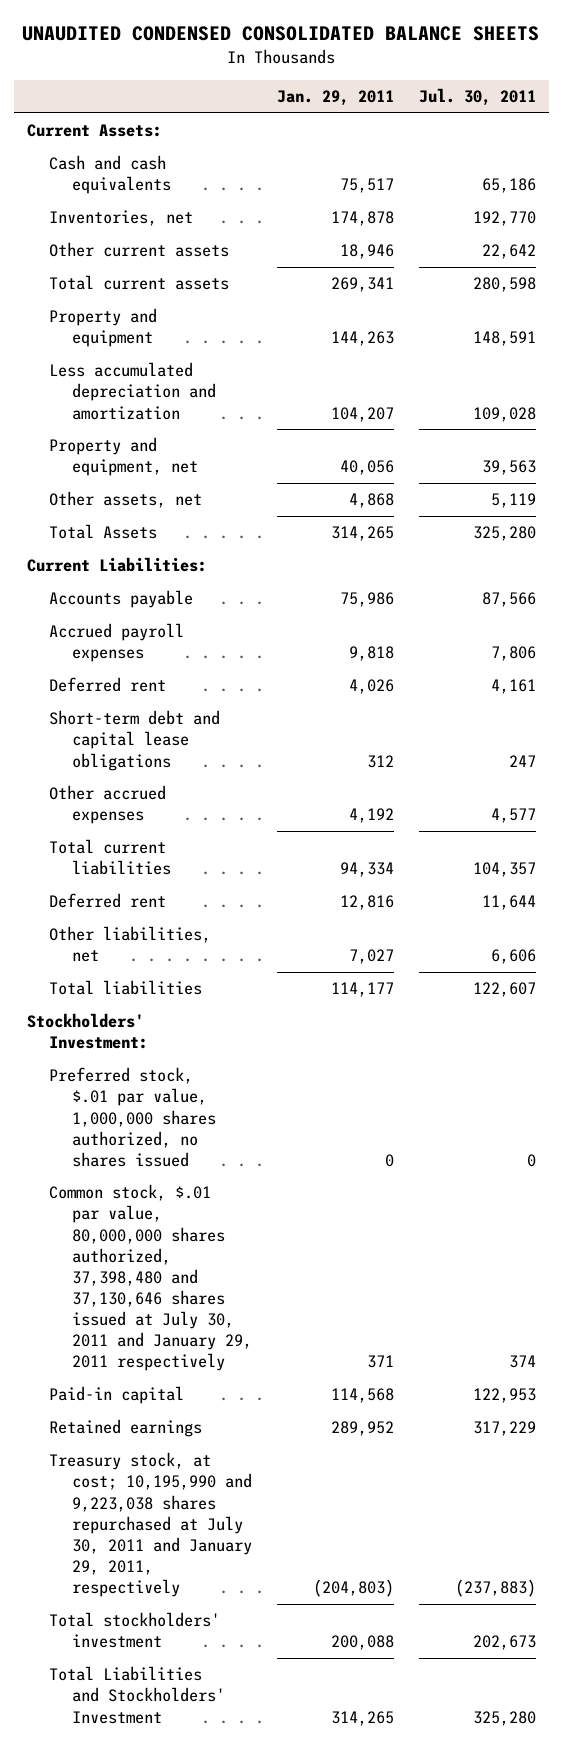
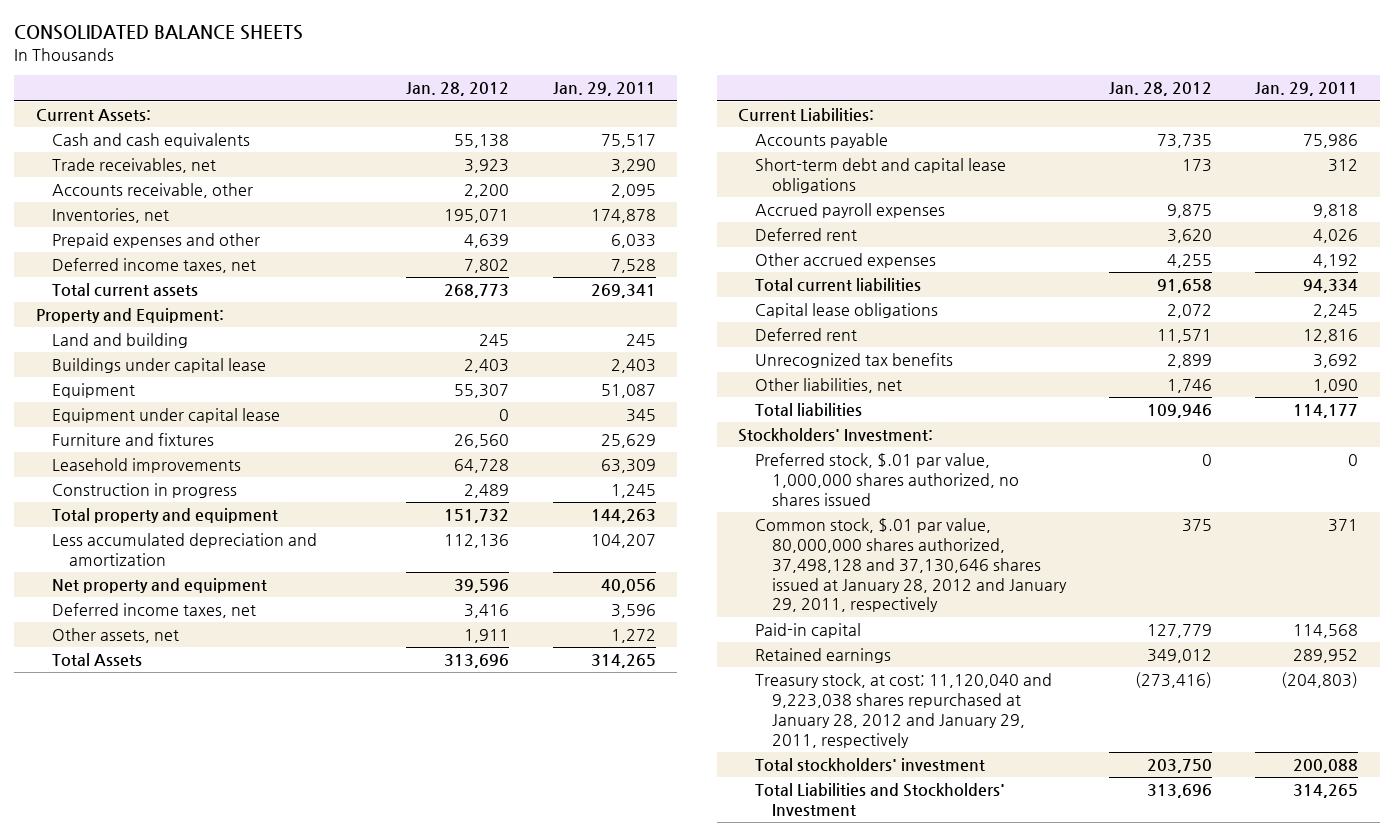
[22,26,540,42] UNAUDITED CONDENSED CONSOLIDATED BALANCE SHEETS -> [13,25,303,41] CONSOLIDATED BALANCE SHEETS
[418,87,536,106] Jul. 30, 2011 -> none
none -> [406,82,510,97] Jan. 28, 2012
none -> [52,158,217,174] Trade receivables, net
none -> [52,183,254,199] Accounts receivable, other
[49,242,230,258] Other current assets -> none
none -> [52,233,261,249] Prepaid expenses and other
none -> [52,258,257,274] Deferred income taxes, net
none -> [35,308,224,324] Property and Equipment:
none -> [52,333,189,349] Land and building
none -> [52,358,267,374] Buildings under capital lease
none -> [52,383,136,399] Equipment
none -> [52,408,281,424] Equipment under capital lease
none -> [52,433,215,447] Furniture and fixtures
none -> [52,458,242,474] Leasehold improvements
none -> [52,483,238,499] Construction in progress
[49,308,158,348] Property and equipment -> [52,508,279,524] Total property and equipment
[49,437,198,477] Property and equipment, net -> [52,578,268,594] Net property and equipment
none -> [52,603,257,619] Deferred income taxes, net
[348,493,394,509] 4,868 -> [610,629,656,644] 1,272
[49,710,221,771] Short-term debt and capital lease obligations -> [754,158,1006,193] Short-term debt and capital lease obligations
none -> [754,303,938,319] Capital lease obligations
none -> [754,353,953,369] Unrecognized tax benefits
[348,949,394,965] 7,027 -> [1313,379,1359,394] 1,090
[49,1184,252,1371] Common stock, $.01 par value, 80,000,000 shares authorized, 37,398,480 and 37,130,646 shares issued at July 30, 2011 and January 29, 2011 respectively -> [754,518,1067,613] Common stock, $.01 par value, 80,000,000 shares authorized, 37,498,128 and 37,130,646 shares issued at January 28, 2012 and January 29, 2011, respectively
[49,1452,252,1597] Treasury stock, at cost; 10,195,990 and 9,223,038 shares repurchased at July 30, 2011 and January 29, 2011, respectively -> [754,673,1052,748] Treasury stock, at cost; 11,120,040 and 9,223,038 shares repurchased at January 28, 2012 and January 29, 2011, respectively

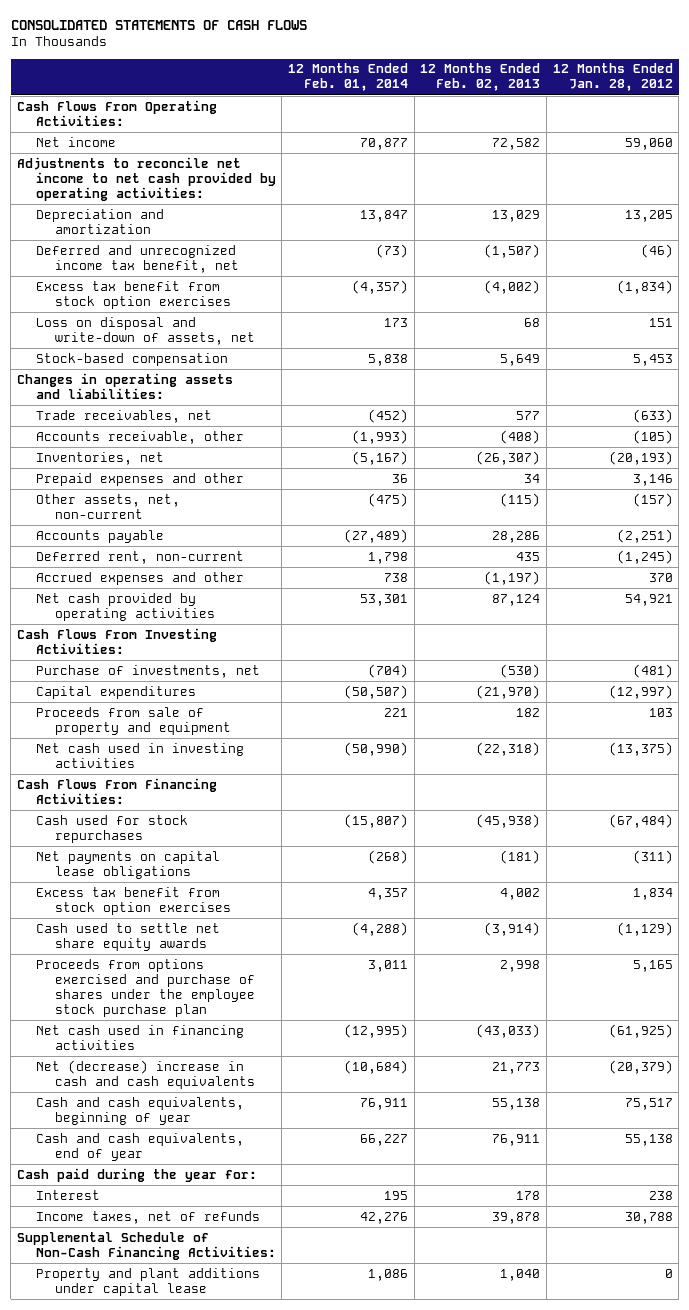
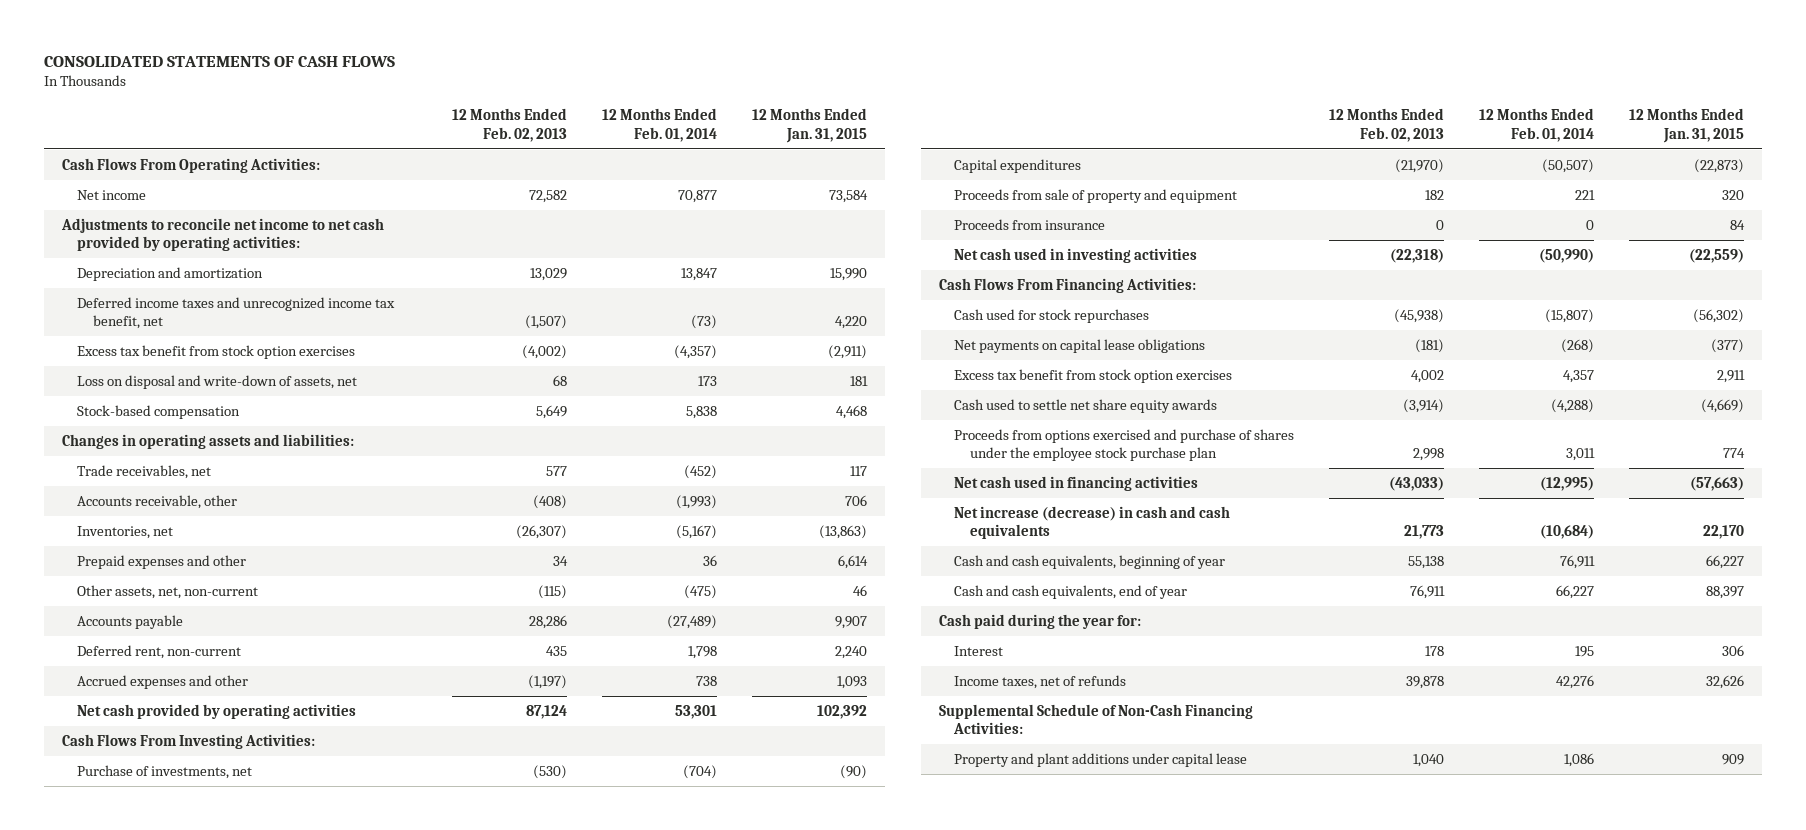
[552,63,673,92] 12 Months Ended Jan. 28, 2012 -> none
none -> [752,108,868,144] 12 Months Ended Jan. 31, 2015
[35,244,239,273] Deferred and unrecognized income tax benefit, net -> [77,296,396,330] Deferred income taxes and unrecognized income tax benefit, net
none -> [954,218,1106,230] Proceeds from insurance
[35,1059,255,1089] Net (decrease) increase in cash and cash equivalents -> [954,505,1231,540] Net increase (decrease) in cash and cash equivalents

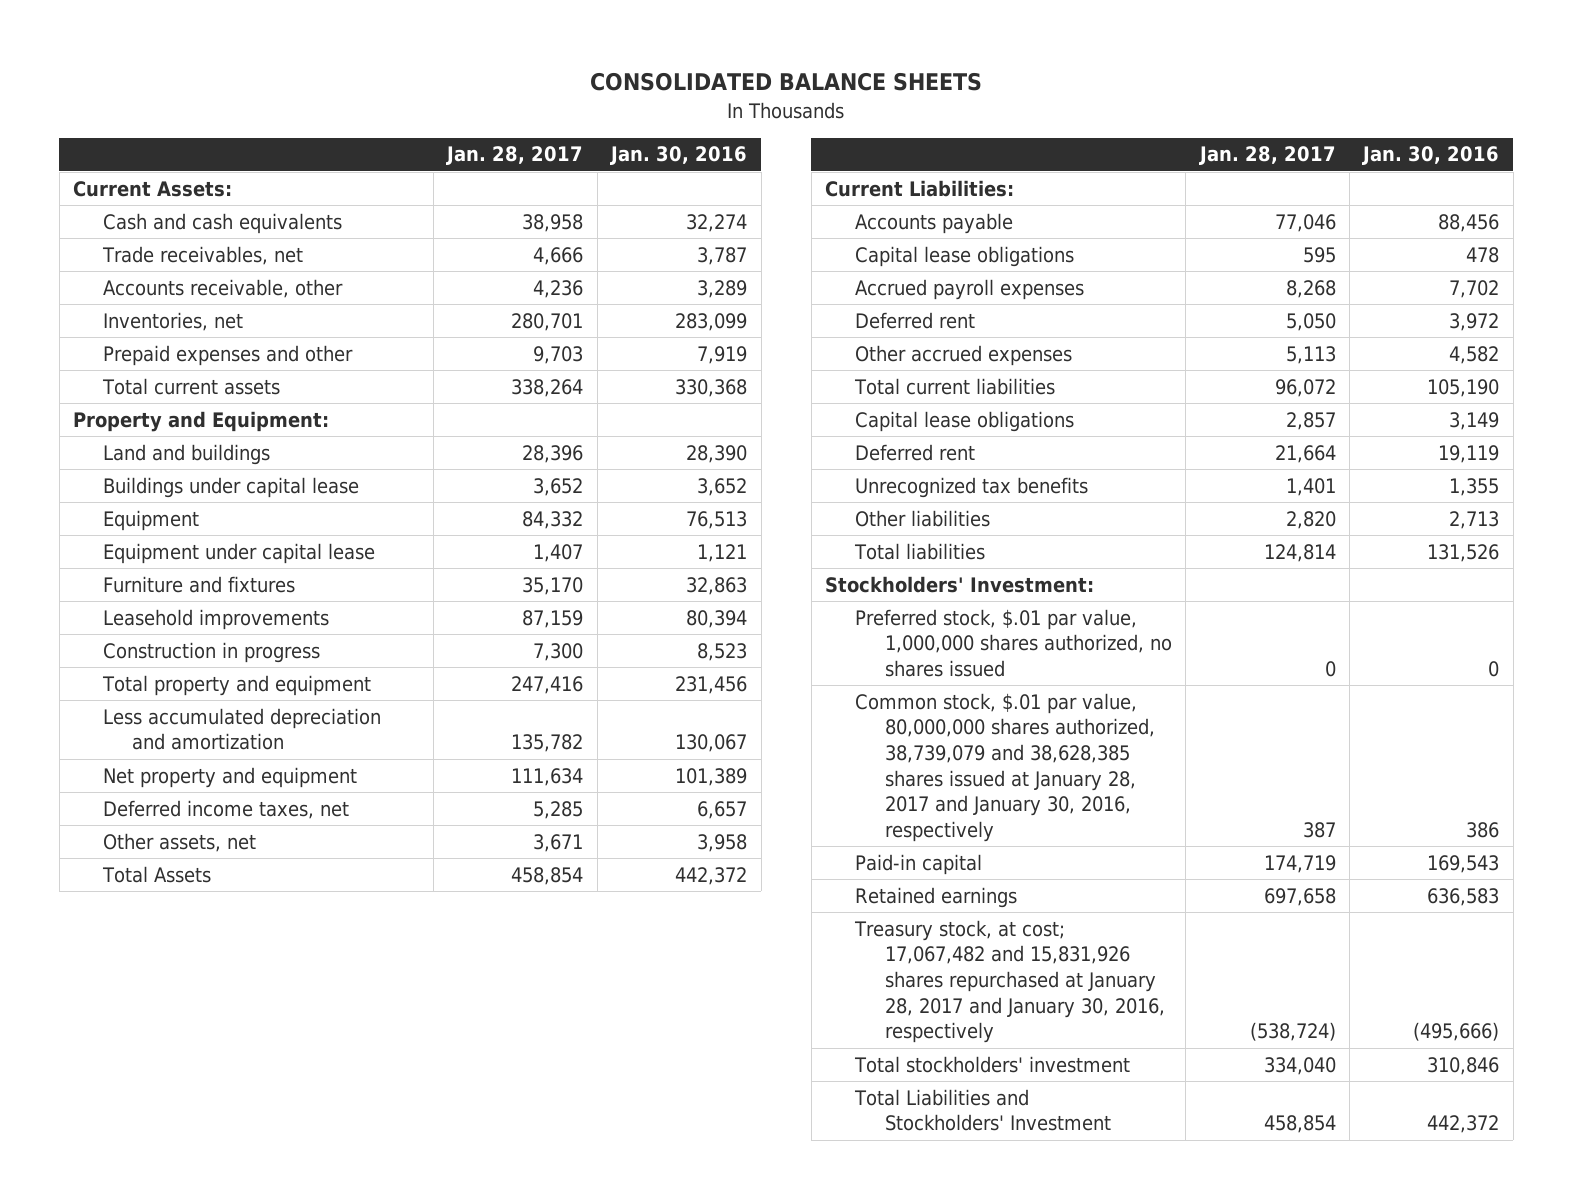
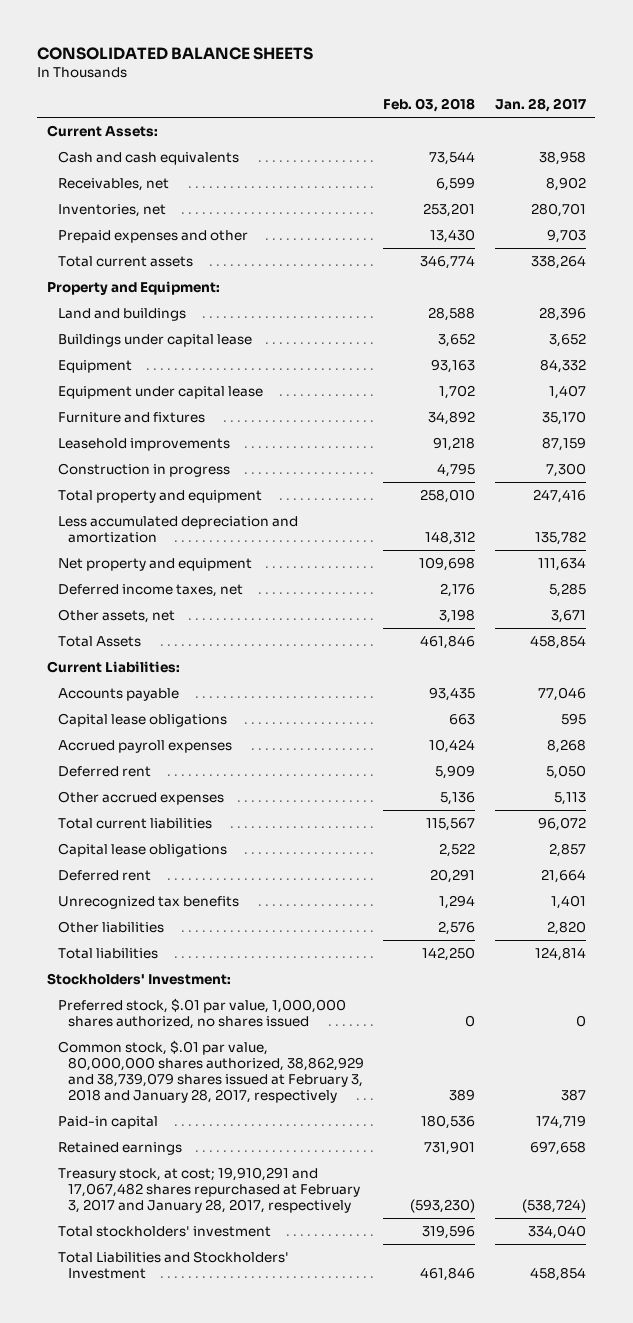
[610,146,748,166] Jan. 30, 2016 -> none
none -> [383,97,476,112] Feb. 03, 2018
[102,278,343,298] Accounts receivable, other -> none
[101,245,303,265] Trade receivables, net -> [57,178,169,192] Receivables, net
[533,246,584,265] 4,666 -> [545,177,586,192] 8,902
[855,692,1155,843] Common stock, $.01 par value, 80,000,000 shares authorized, 38,739,079 and 38,628,385 shares issued at January 28, 2017 and January 30, 2016, respectively -> [57,1040,365,1104] Common stock, $.01 par value, 80,000,000 shares authorized, 38,862,929 and 38,739,079 shares issued at February 3, 2018 and January 28, 2017, respectively
[854,919,1165,1044] Treasury stock, at cost; 17,067,482 and 15,831,926 shares repurchased at January 28, 2017 and January 30, 2016, respectively -> [57,1167,361,1214] Treasury stock, at cost; 19,910,291 and 17,067,482 shares repurchased at February 3, 2017 and January 28, 2017, respectively

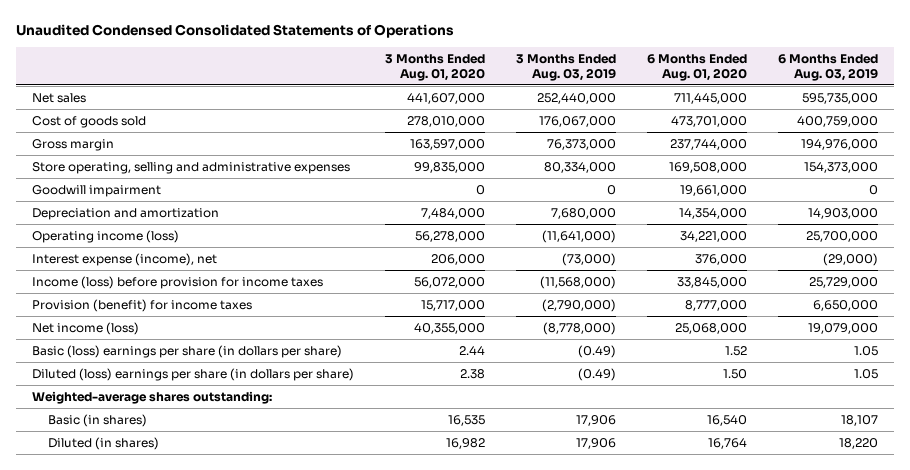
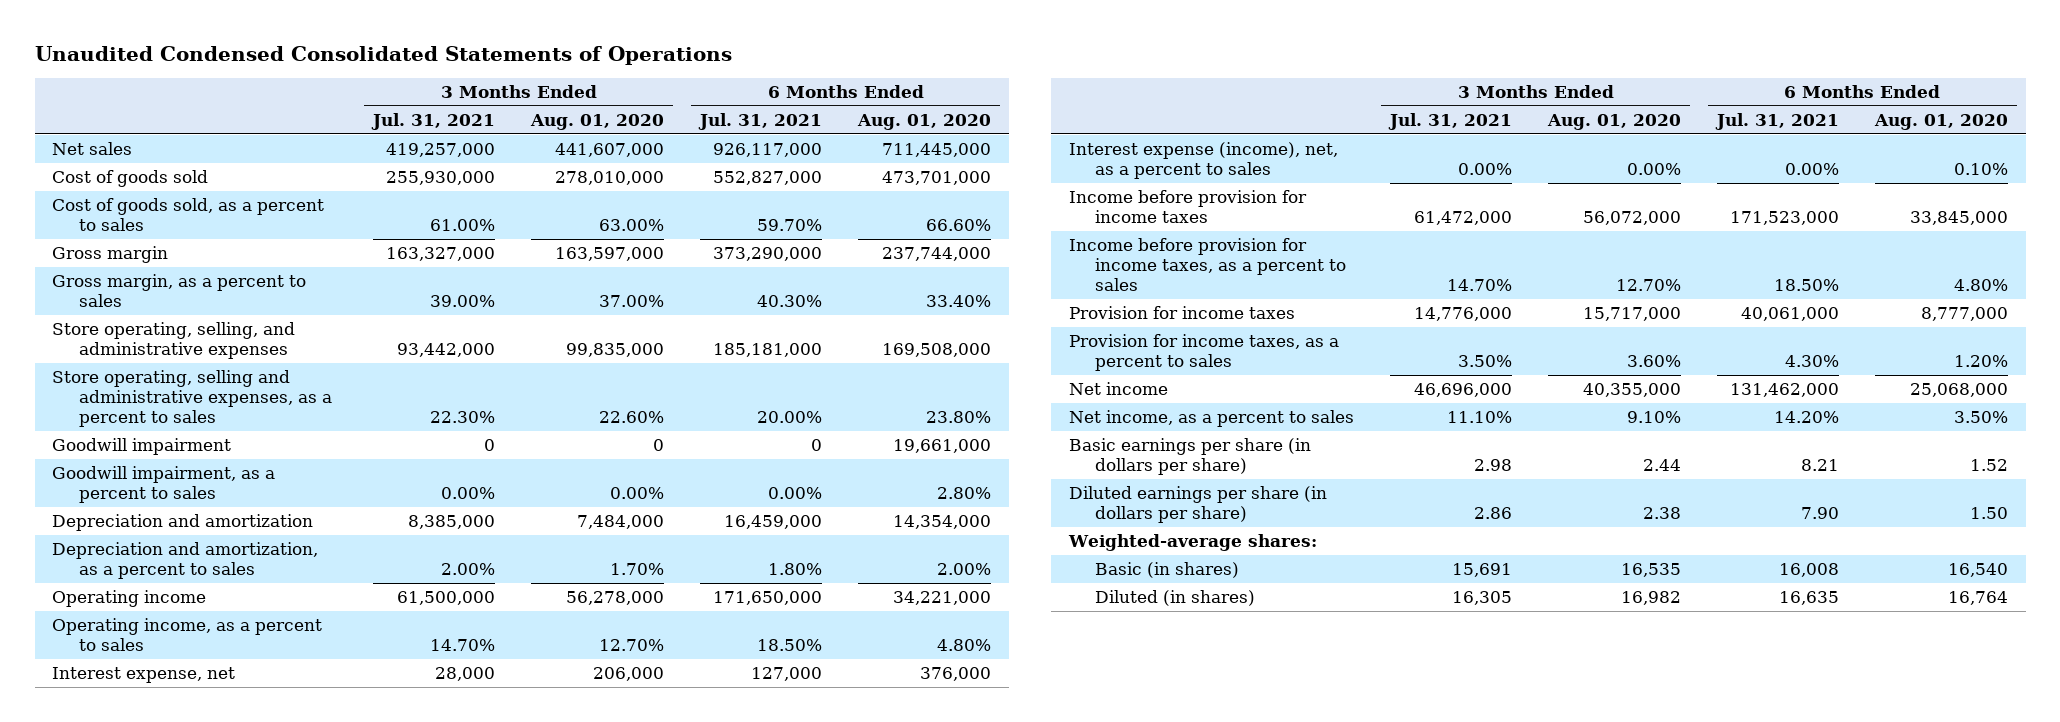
[516,53,617,81] 3 Months Ended Aug. 03, 2019 -> none
[778,53,879,81] 6 Months Ended Aug. 03, 2019 -> none
none -> [371,112,496,130] Jul. 31, 2021
none -> [698,112,823,130] Jul. 31, 2021
none -> [52,198,325,232] Cost of goods sold, as a percent to sales
none -> [52,274,307,308] Gross margin, as a percent to sales
[31,161,350,174] Store operating, selling and administrative expenses -> [52,322,296,360] Store operating, selling, and administrative expenses
none -> [52,370,332,428] Store operating, selling and administrative expenses, as a percent to sales
none -> [52,466,276,504] Goodwill impairment, as a percent to sales
none -> [52,542,319,580] Depreciation and amortization, as a percent to sales
[31,229,179,243] Operating income (loss) -> [52,590,207,608] Operating income
none -> [52,618,323,652] Operating income, as a percent to sales
[31,252,217,266] Interest expense (income), net -> [52,667,236,684] Interest expense, net
none -> [1069,142,1339,180] Interest expense (income), net, as a percent to sales
[31,275,323,289] Income (loss) before provision for income taxes -> [1069,190,1308,224] Income before provision for income taxes
none -> [1069,238,1347,292] Income before provision for income taxes, as a percent to sales
[31,298,252,312] Provision (benefit) for income taxes -> [1069,306,1296,320] Provision for income taxes
none -> [1069,334,1340,372] Provision for income taxes, as a percent to sales
[31,321,139,335] Net income (loss) -> [1069,382,1169,396] Net income
none -> [1069,410,1355,428] Net income, as a percent to sales
[31,344,342,358] Basic (loss) earnings per share (in dollars per share) -> [1069,438,1312,476] Basic earnings per share (in dollars per share)
[31,367,354,381] Diluted (loss) earnings per share (in dollars per share) -> [1069,486,1328,524] Diluted earnings per share (in dollars per share)
[31,390,272,404] Weighted-average shares outstanding: -> [1068,534,1318,552] Weighted-average shares:

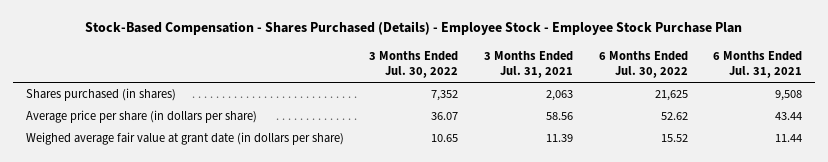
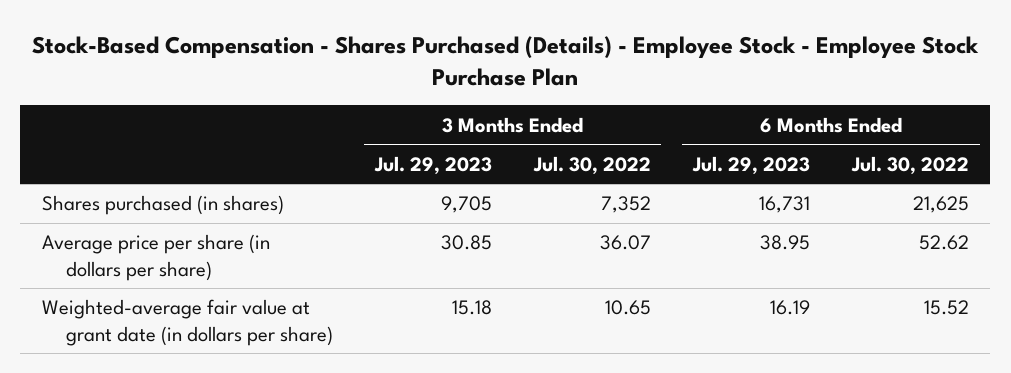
[484,50,574,79] 3 Months Ended Jul. 31, 2021 -> none
[713,50,803,79] 6 Months Ended Jul. 31, 2021 -> none
none -> [373,155,492,175] Jul. 29, 2023
none -> [691,155,810,175] Jul. 29, 2023
[25,132,344,146] Weighed average fair value at grant date (in dollars per share) -> [41,299,333,346] Weighted-average fair value at grant date (in dollars per share)

